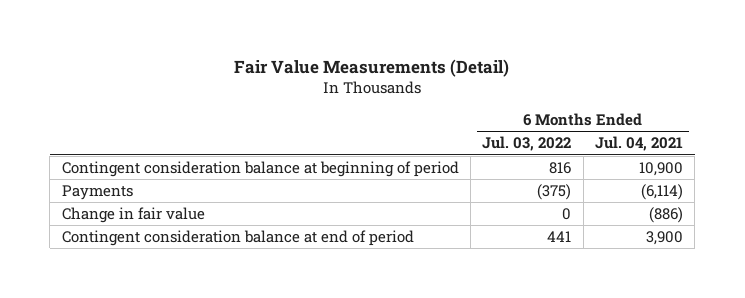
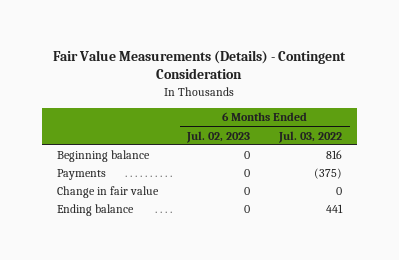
[234,59,510,78] Fair Value Measurements (Detail) -> [53,49,347,80] Fair Value Measurements (Details) - Contingent Consideration
[595,136,684,152] Jul. 04, 2021 -> none
none -> [185,130,250,143] Jul. 02, 2023
[61,161,459,178] Contingent consideration balance at beginning of period -> [56,150,150,163] Beginning balance
[61,230,414,247] Contingent consideration balance at end of period -> [56,204,134,217] Ending balance

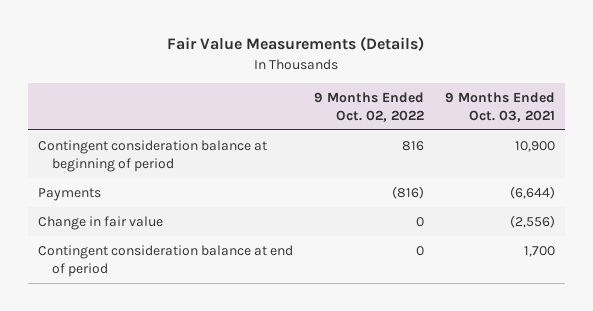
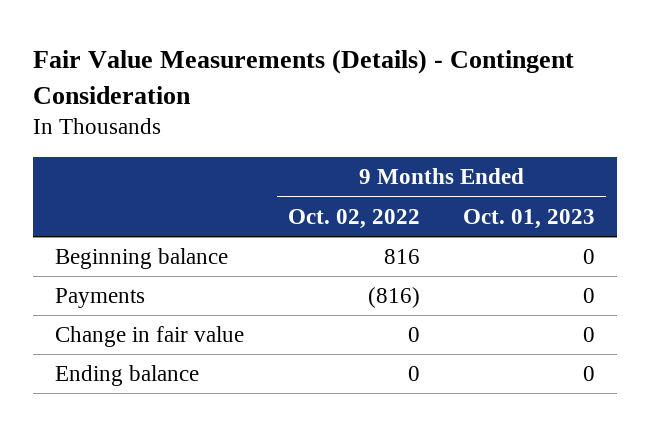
[167,36,425,52] Fair Value Measurements (Details) -> [32,49,574,104] Fair Value Measurements (Details) - Contingent Consideration
[444,91,555,122] 9 Months Ended Oct. 03, 2021 -> none
none -> [463,208,596,229] Oct. 01, 2023
[37,139,267,173] Contingent consideration balance at beginning of period -> [54,248,228,270] Beginning balance
[37,244,293,278] Contingent consideration balance at end of period -> [54,365,199,387] Ending balance

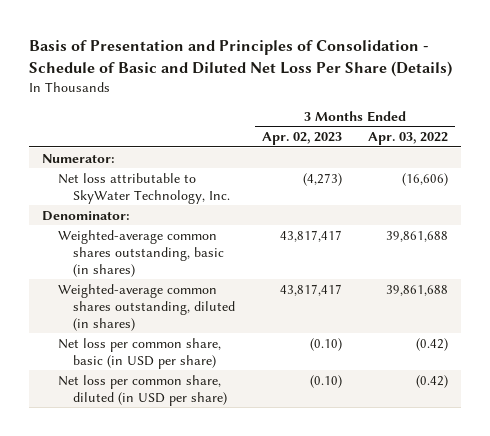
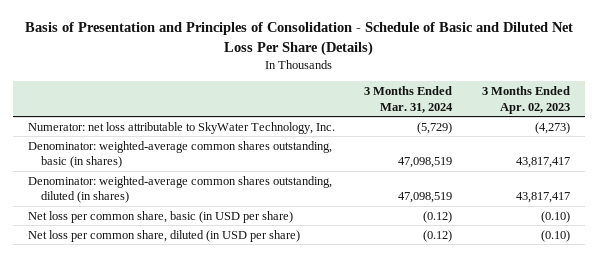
[368,132,449,146] Apr. 03, 2022 -> none
none -> [364,85,454,113] 3 Months Ended Mar. 31, 2024
[42,153,116,163] Numerator: -> none
[42,210,131,221] Denominator: -> none
[57,172,231,204] Net loss attributable to SkyWater Technology, Inc. -> [27,121,335,134] Numerator: net loss attributable to SkyWater Technology, Inc.
[57,229,225,277] Weighted-average common shares outstanding, basic (in shares) -> [27,140,332,169] Denominator: weighted-average common shares outstanding, basic (in shares)
[57,283,236,331] Weighted-average common shares outstanding, diluted (in shares) -> [27,175,332,204] Denominator: weighted-average common shares outstanding, diluted (in shares)

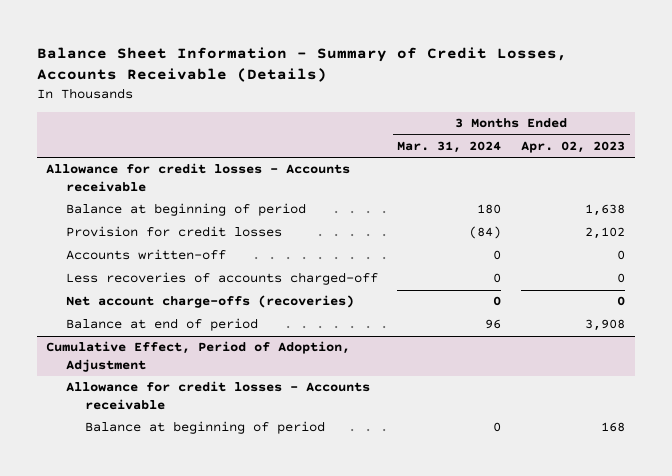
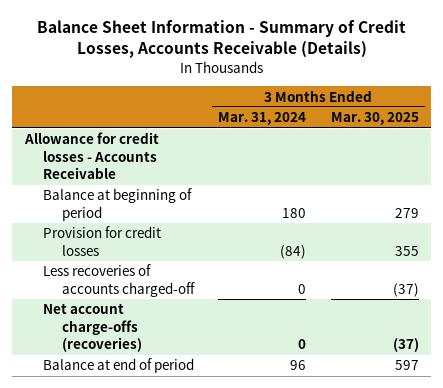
[521,141,626,154] Apr. 02, 2023 -> none
none -> [330,112,419,126] Mar. 30, 2025
[46,163,351,193] Allowance for credit losses - Accounts receivable -> [23,132,159,180] Allowance for credit losses - Accounts Receivable
[65,249,226,261] Accounts written-off -> none
[46,341,351,373] Cumulative Effect, Period of Adoption, Adjustment -> none
[65,381,370,411] Allowance for credit losses - Accounts receivable -> none
[85,421,326,435] Balance at beginning of period -> none

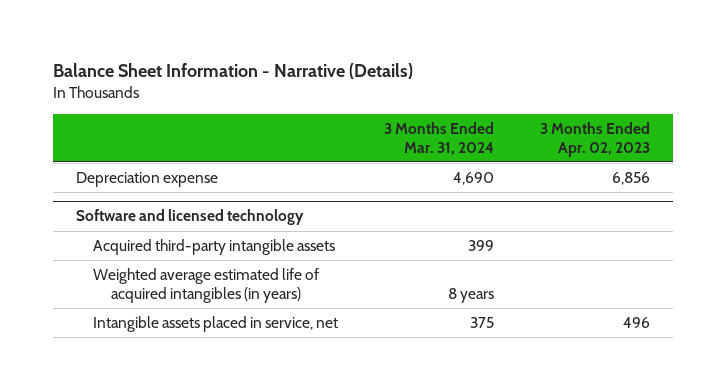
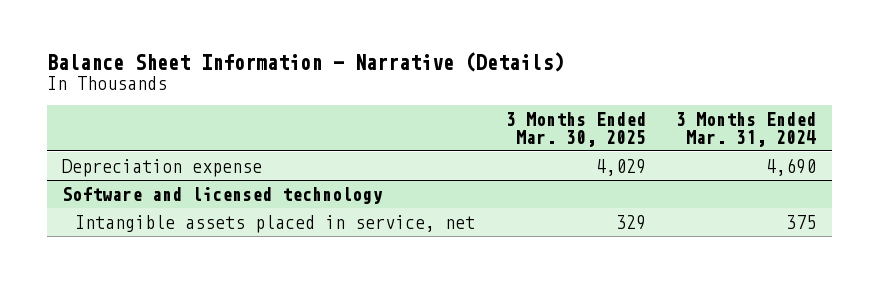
[539,121,650,157] 3 Months Ended Apr. 02, 2023 -> none
none -> [505,111,646,148] 3 Months Ended Mar. 30, 2025
[93,239,336,256] Acquired third-party intangible assets -> none
[93,268,320,303] Weighted average estimated life of acquired intangibles (in years) -> none

